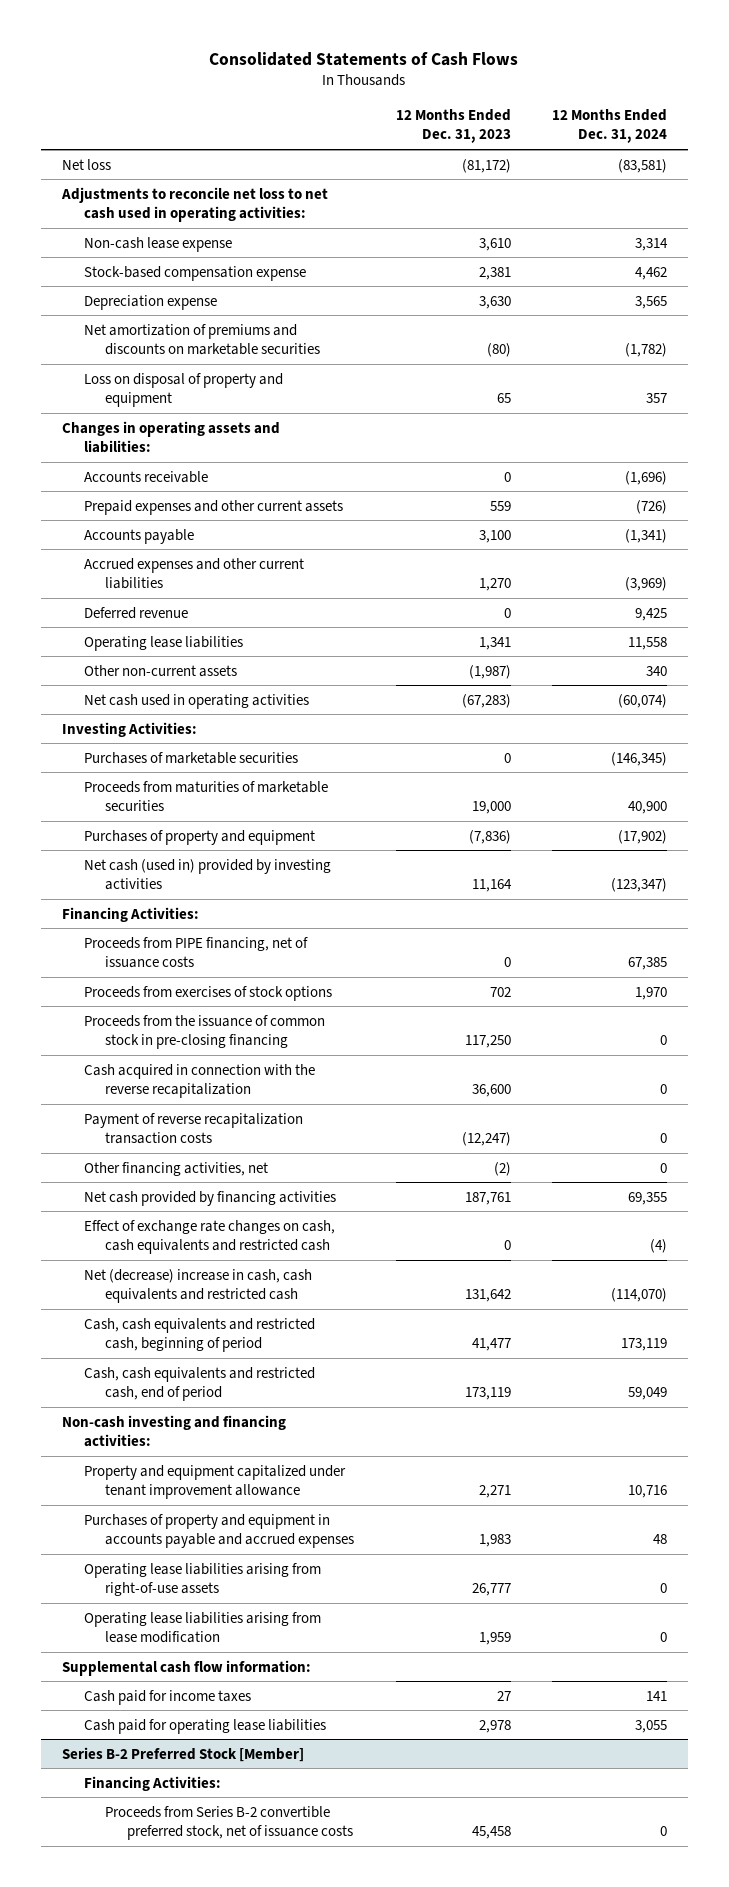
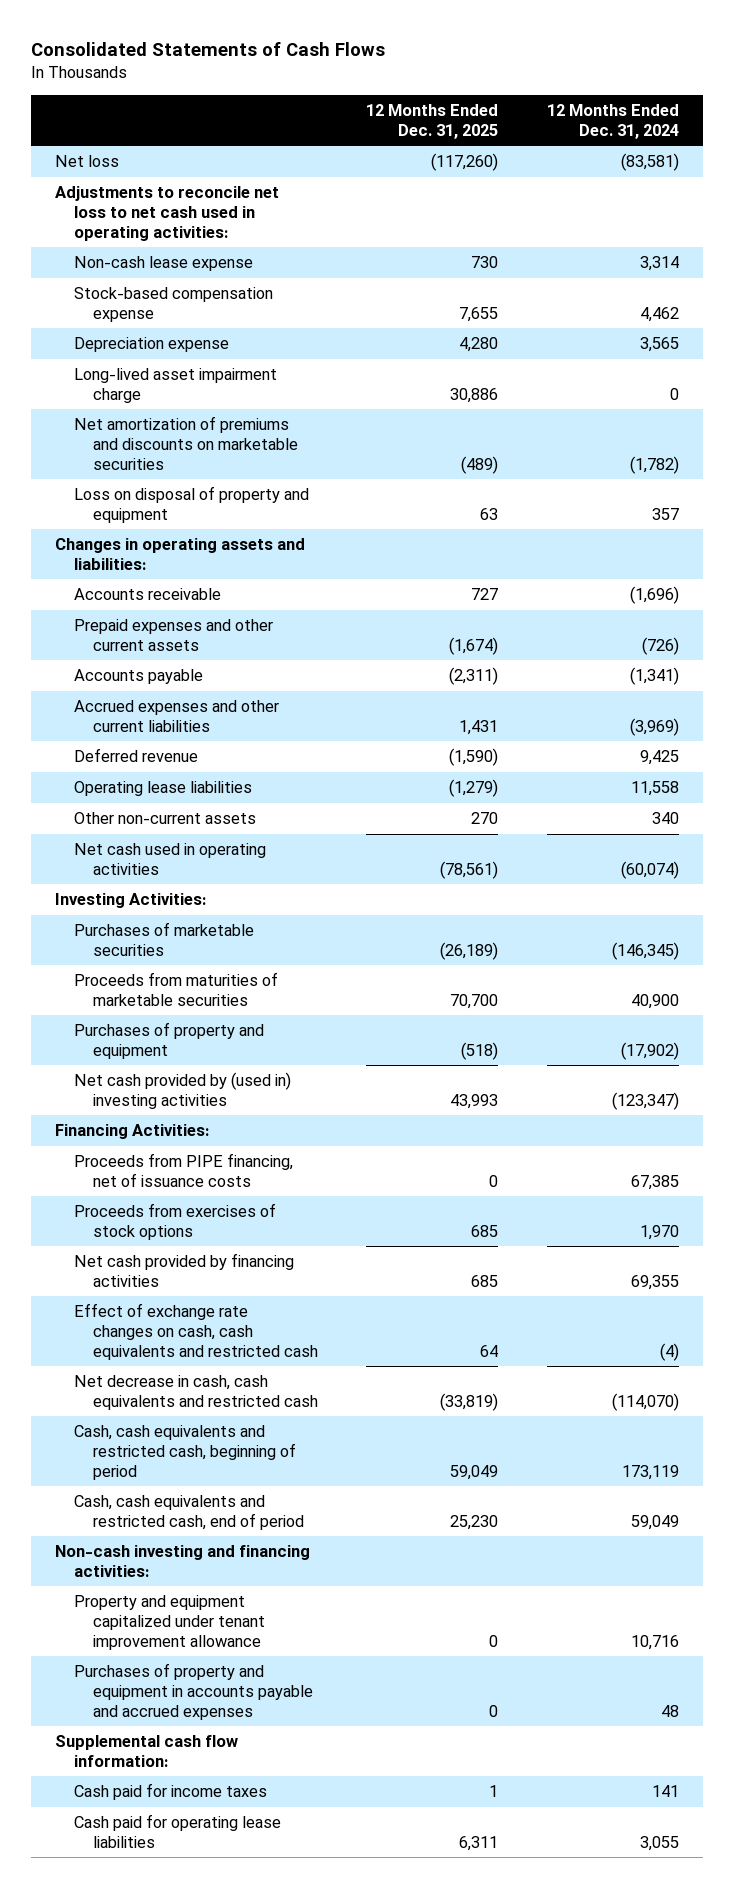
[395,109,511,144] 12 Months Ended Dec. 31, 2023 -> none
none -> [366,103,499,139] 12 Months Ended Dec. 31, 2025
none -> [74,368,278,403] Long-lived asset impairment charge
[83,858,331,890] Net cash (used in) provided by investing activities -> [74,1072,292,1109] Net cash provided by (used in) investing activities
[83,1014,325,1049] Proceeds from the issuance of common stock in pre-closing financing -> none
[83,1063,315,1098] Cash acquired in connection with the reverse recapitalization -> none
[83,1112,303,1144] Payment of reverse recapitalization transaction costs -> none
[83,1161,268,1176] Other financing activities, net -> none
[83,1268,312,1303] Net (decrease) increase in cash, cash equivalents and restricted cash -> [74,1375,319,1410] Net decrease in cash, cash equivalents and restricted cash
[83,1562,321,1596] Operating lease liabilities arising from right-of-use assets -> none
[83,1611,321,1643] Operating lease liabilities arising from lease modification -> none
[61,1746,304,1762] Series B-2 Preferred Stock [Member] -> none
[83,1775,221,1791] Financing Activities: -> none
[105,1805,353,1840] Proceeds from Series B-2 convertible preferred stock, net of issuance costs -> none

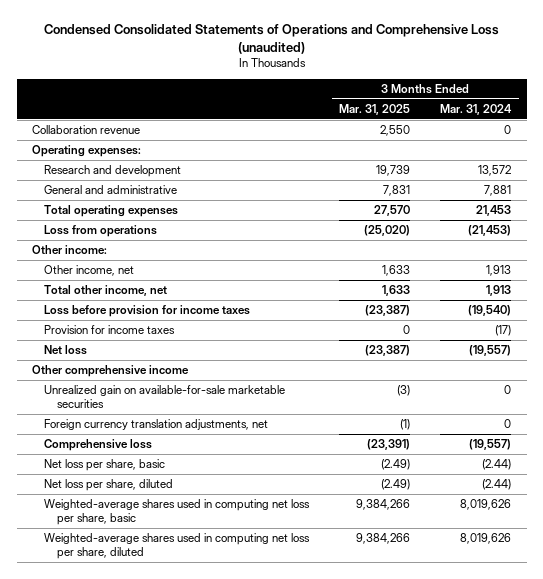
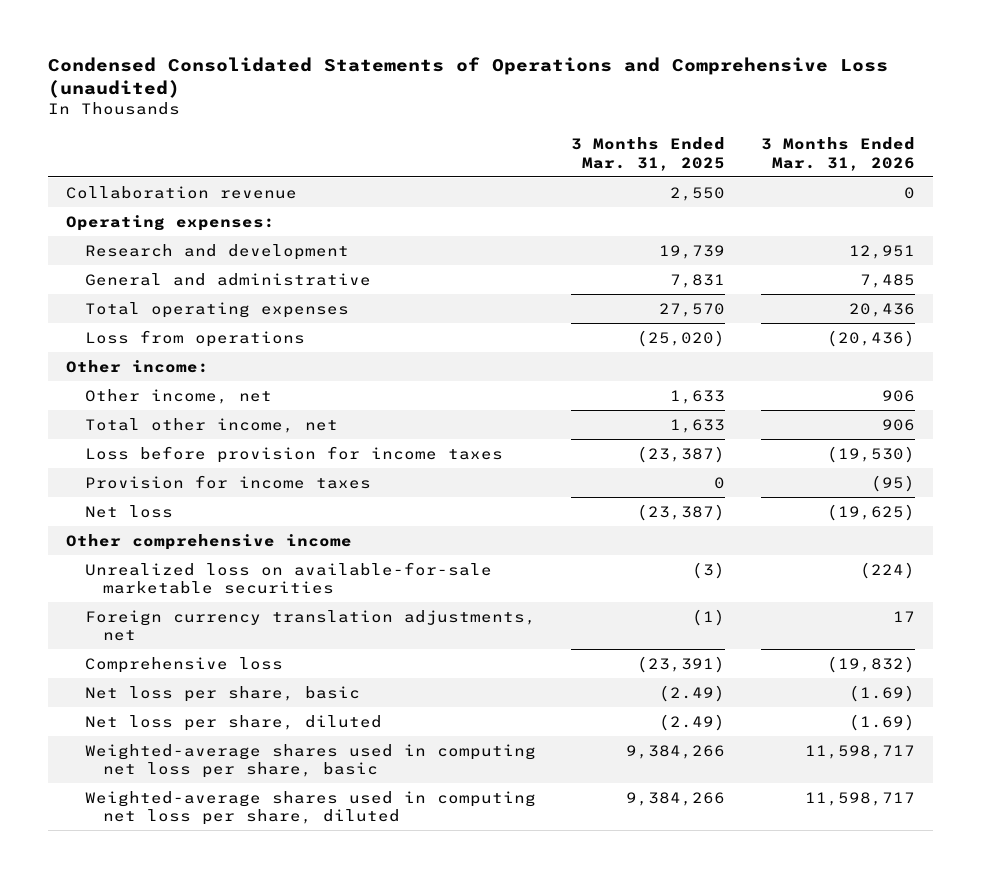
[440,103,513,115] Mar. 31, 2024 -> none
none -> [761,137,916,171] 3 Months Ended Mar. 31, 2026
[44,385,286,409] Unrealized gain on available-for-sale marketable securities -> [84,561,492,595] Unrealized loss on available-for-sale marketable securities

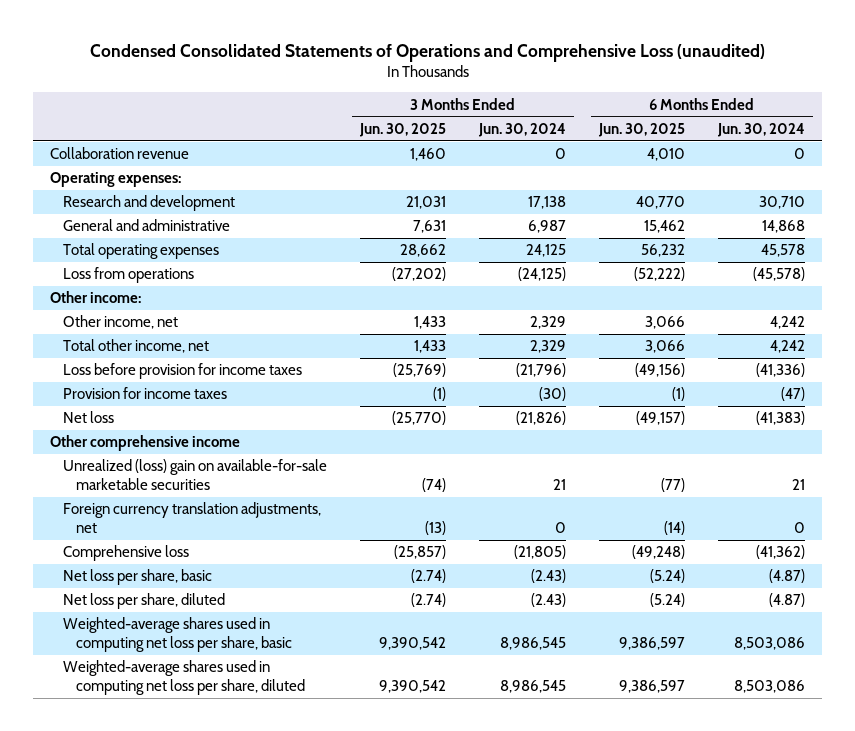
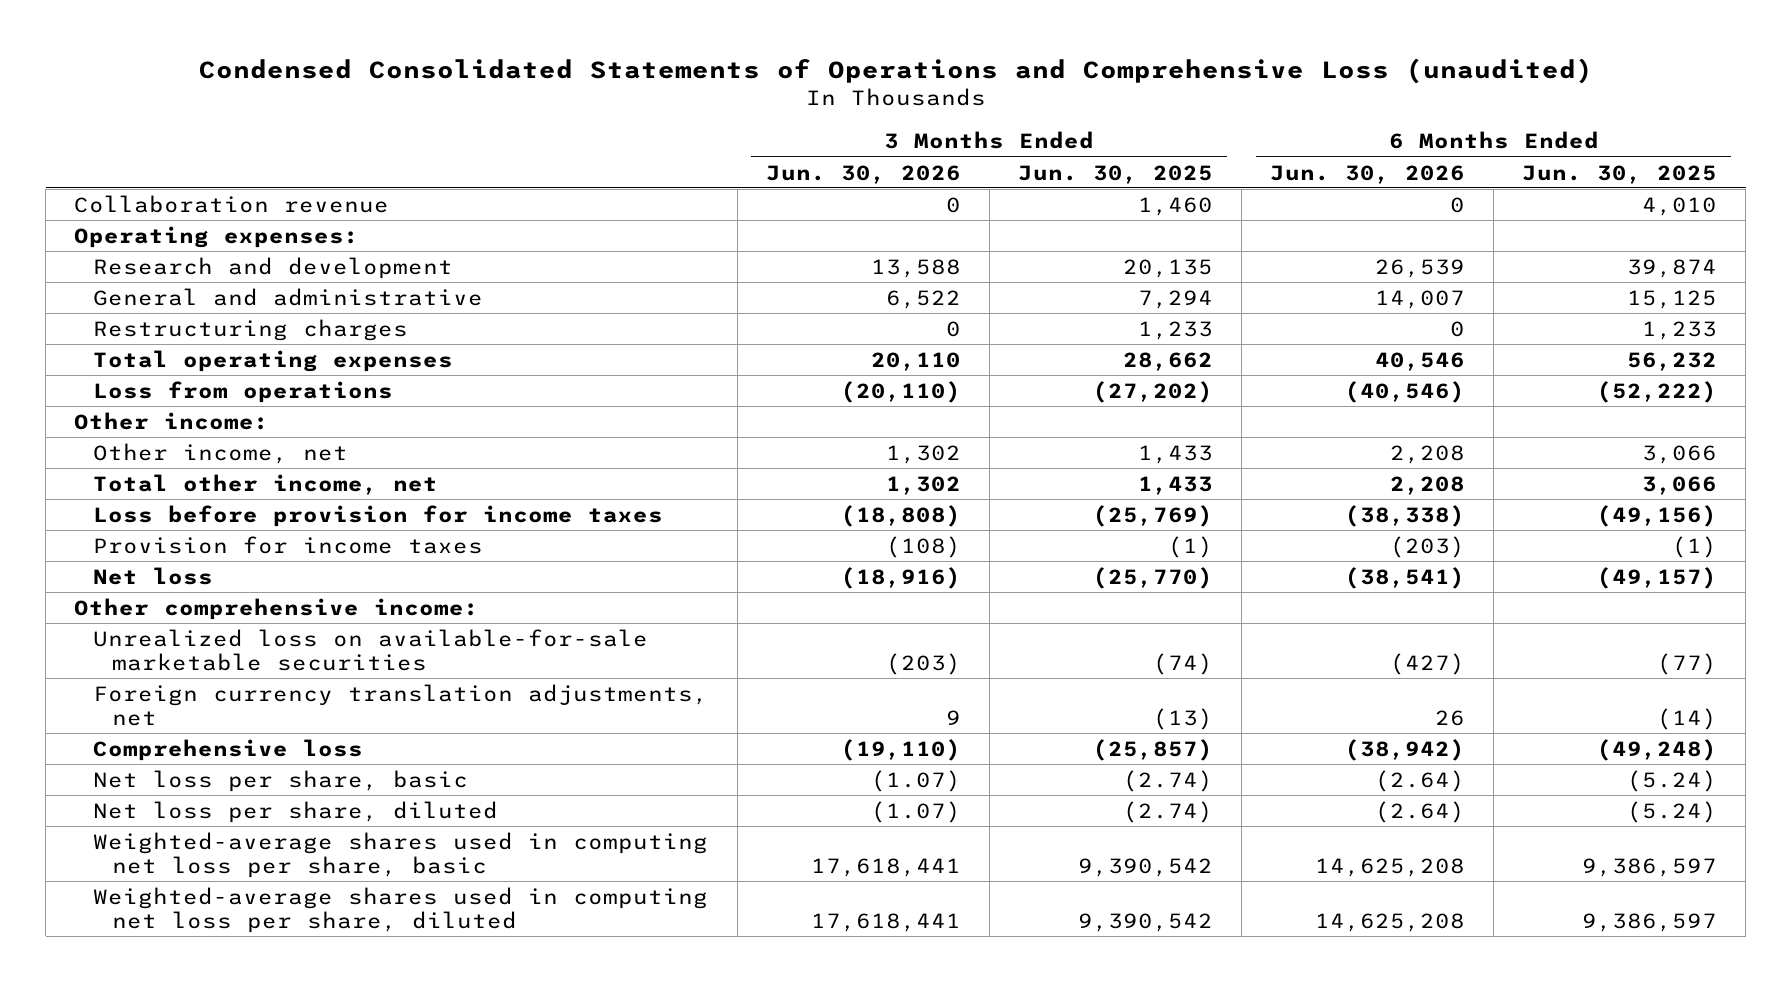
[478,123,567,138] Jun. 30, 2024 -> none
[717,123,806,138] Jun. 30, 2024 -> none
none -> [765,164,961,184] Jun. 30, 2026
none -> [1269,164,1465,184] Jun. 30, 2026
[406,196,447,210] 21,031 -> [1122,258,1213,278] 20,135
[636,196,686,210] 40,770 -> [1627,258,1718,278] 39,874
[413,220,447,234] 7,631 -> [1137,289,1213,309] 7,294
[644,220,686,234] 15,462 -> [1627,289,1718,309] 15,125
none -> [93,318,409,341] Restructuring charges
[49,435,240,452] Other comprehensive income -> [74,597,480,620] Other comprehensive income:
[63,459,328,490] Unrealized (loss) gain on available-for-sale marketable securities -> [93,628,649,671] Unrealized loss on available-for-sale marketable securities

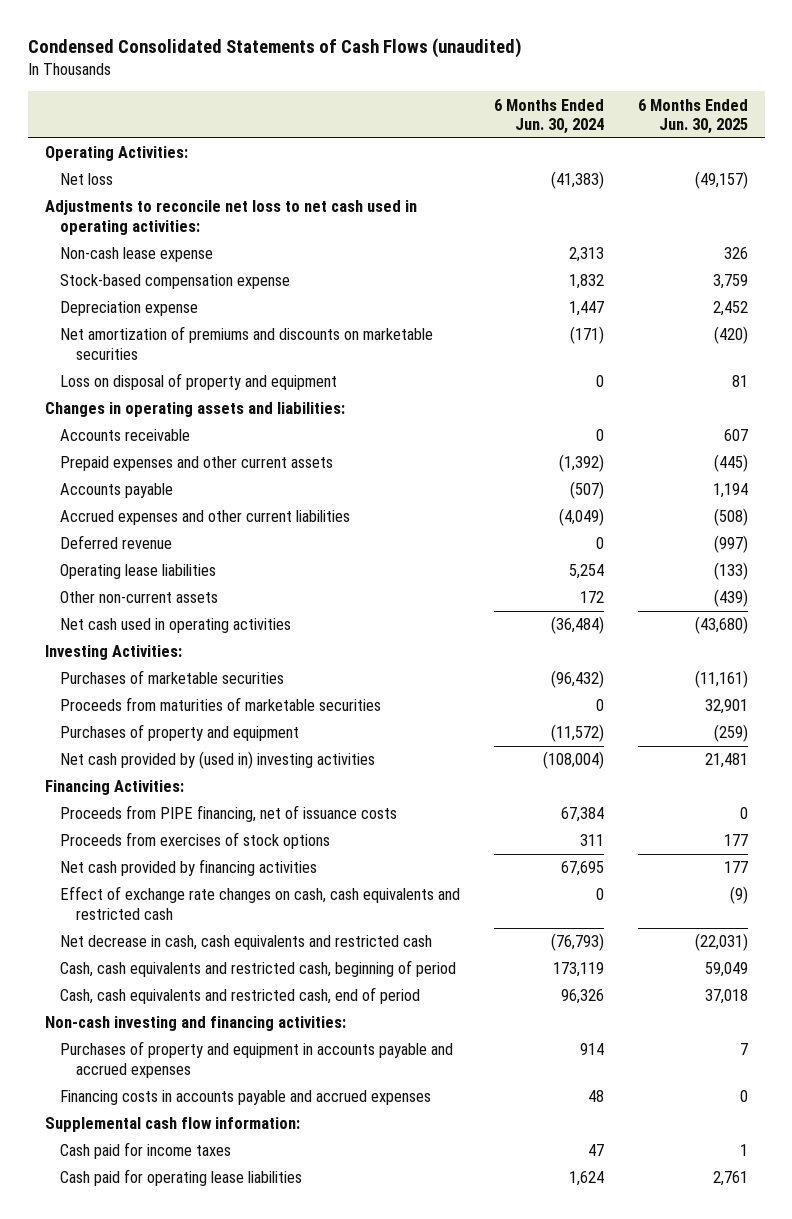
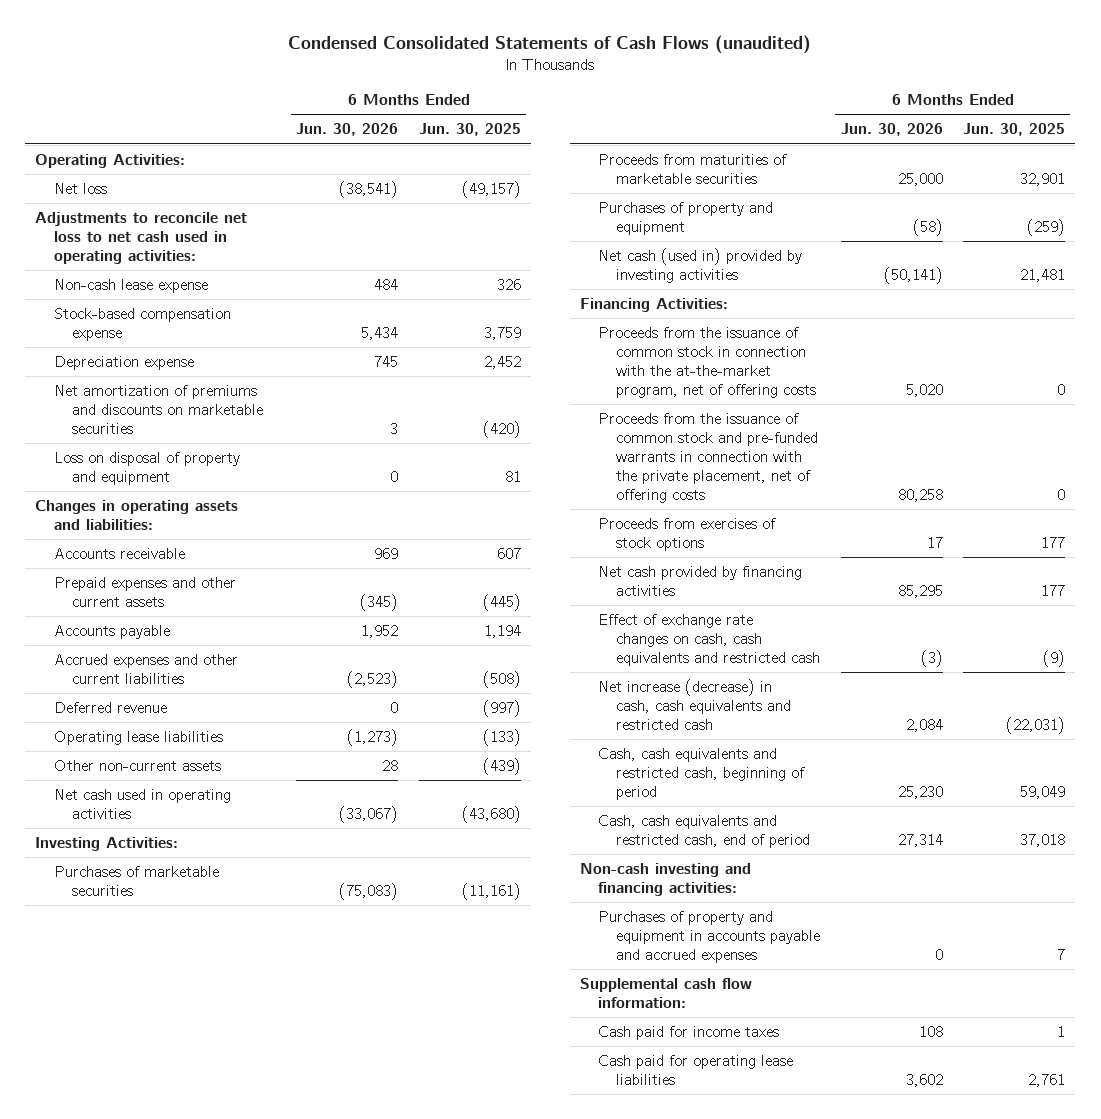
[494,98,605,135] 6 Months Ended Jun. 30, 2024 -> none
none -> [296,123,399,137] Jun. 30, 2026
[60,751,376,770] Net cash provided by (used in) investing activities -> [597,247,802,283] Net cash (used in) provided by investing activities
[60,805,398,823] Proceeds from PIPE financing, net of issuance costs -> [597,326,817,398] Proceeds from the issuance of common stock in connection with the at-the-market program, net of offering costs
none -> [597,412,819,503] Proceeds from the issuance of common stock and pre-funded warrants in connection with the private placement, net of offering costs
[60,935,433,951] Net decrease in cash, cash equivalents and restricted cash -> [597,678,792,730] Net increase (decrease) in cash, cash equivalents and restricted cash
[60,1090,432,1106] Financing costs in accounts payable and accrued expenses -> none

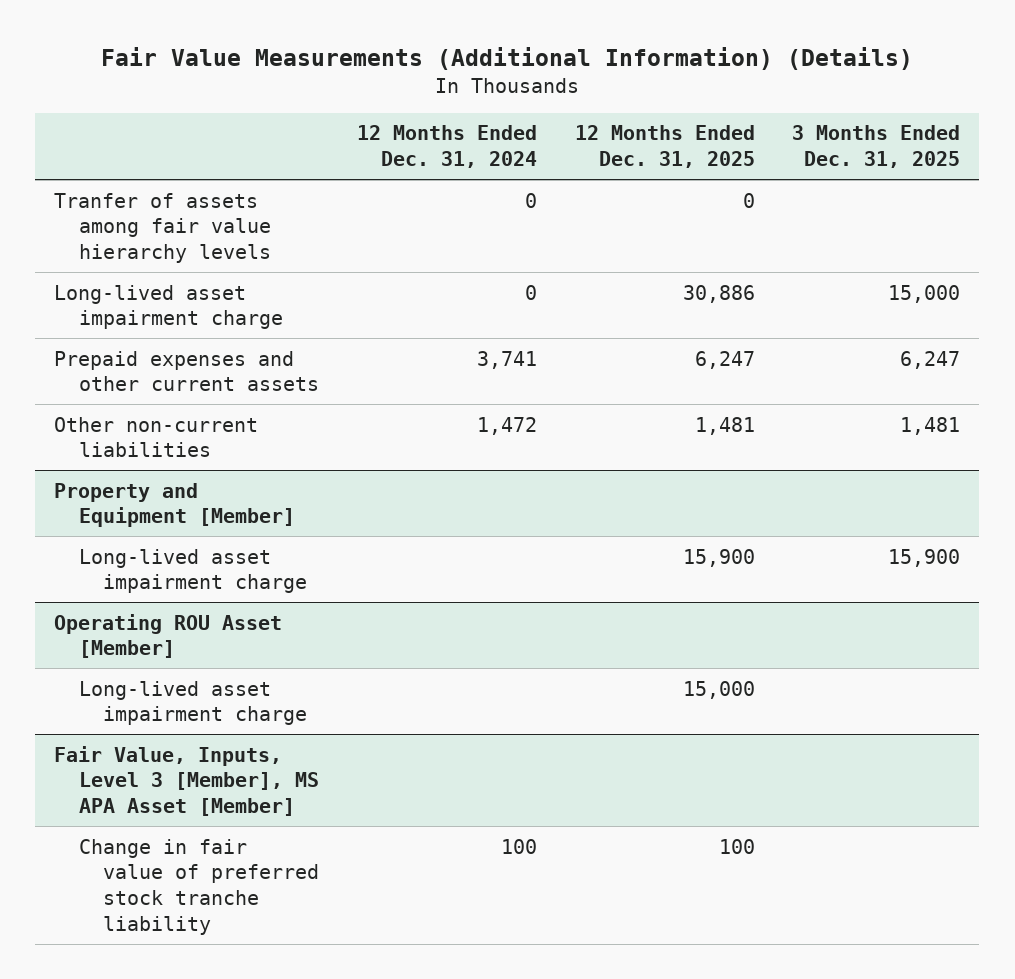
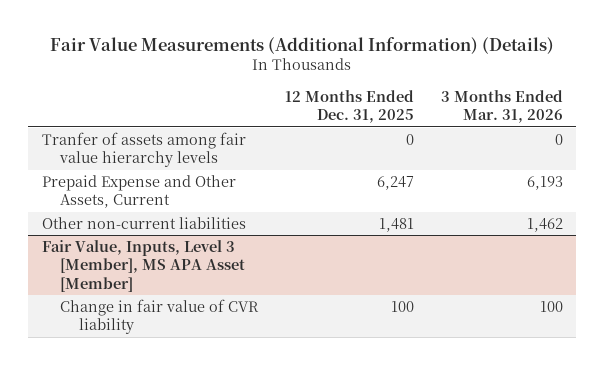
[357,125,538,169] 12 Months Ended Dec. 31, 2024 -> none
[792,125,961,169] 3 Months Ended Dec. 31, 2025 -> none
none -> [440,89,563,124] 3 Months Ended Mar. 31, 2026
[54,284,283,330] Long-lived asset impairment charge -> none
[54,350,319,392] Prepaid expenses and other current assets -> [41,174,236,209] Prepaid Expense and Other Assets, Current
[54,482,295,528] Property and Equipment [Member] -> none
[78,548,308,594] Long-lived asset impairment charge -> none
[54,613,283,659] Operating ROU Asset [Member] -> none
[78,680,308,726] Long-lived asset impairment charge -> none
[78,838,320,935] Change in fair value of preferred stock tranche liability -> [60,298,260,335] Change in fair value of CVR liability

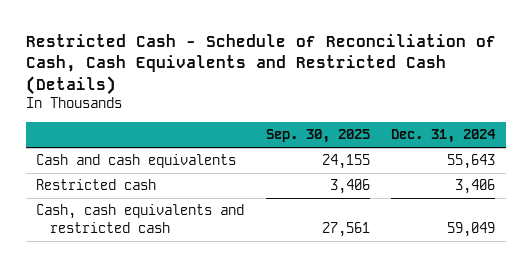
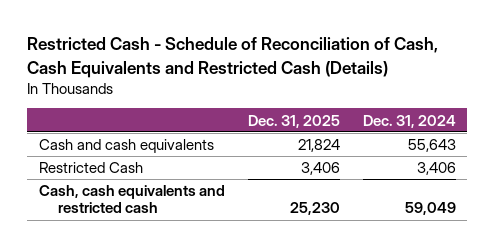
[265,129,370,144] Sep. 30, 2025 -> none
none -> [247,114,340,128] Dec. 31, 2025
[36,179,157,191] Restricted cash -> [38,162,143,174] Restricted Cash

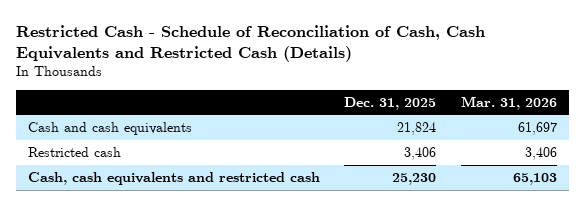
[362,114,456,128] Dec. 31, 2024 -> none
none -> [460,95,557,110] Mar. 31, 2026
[38,162,143,174] Restricted Cash -> [27,147,121,158] Restricted cash

